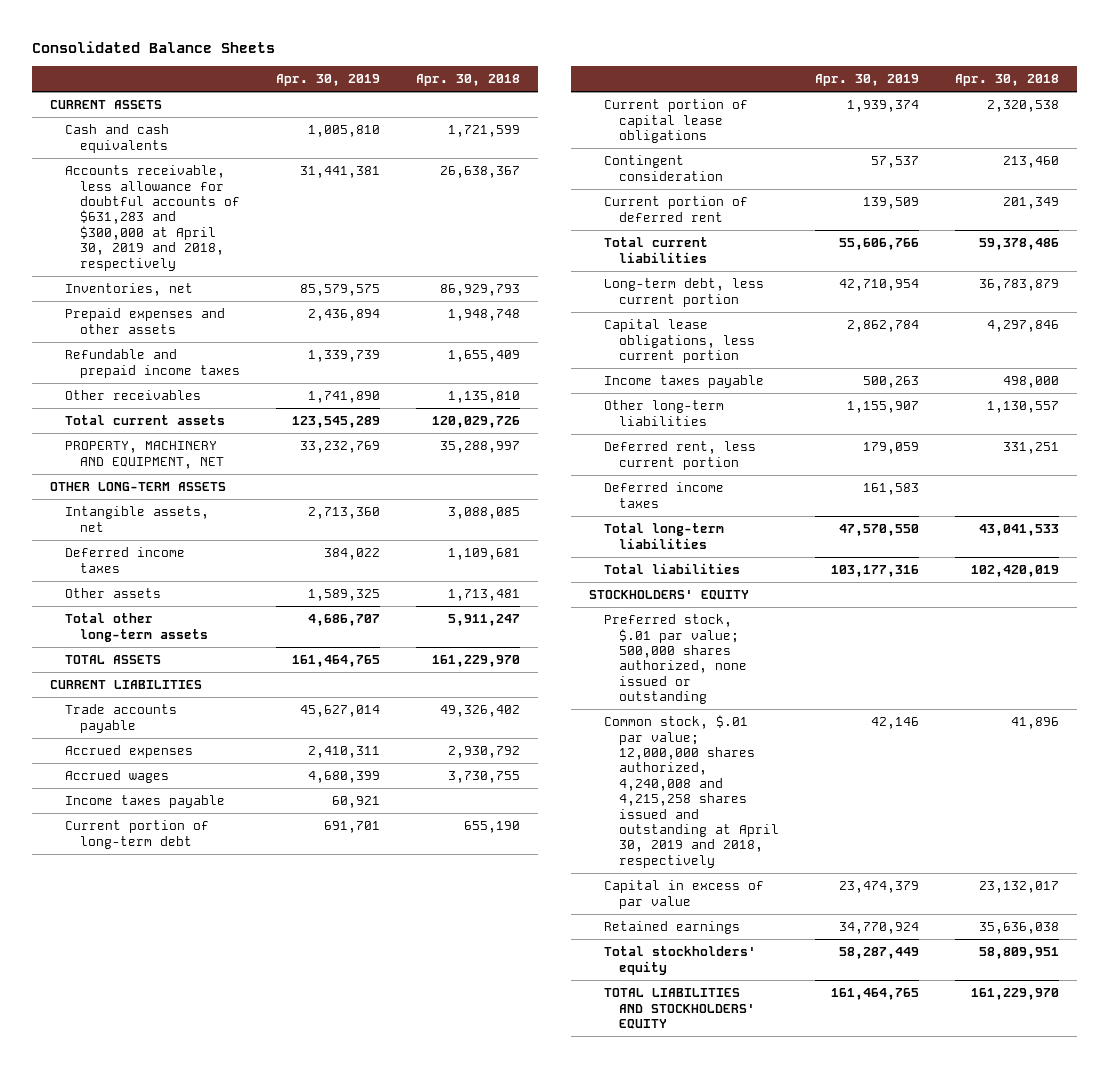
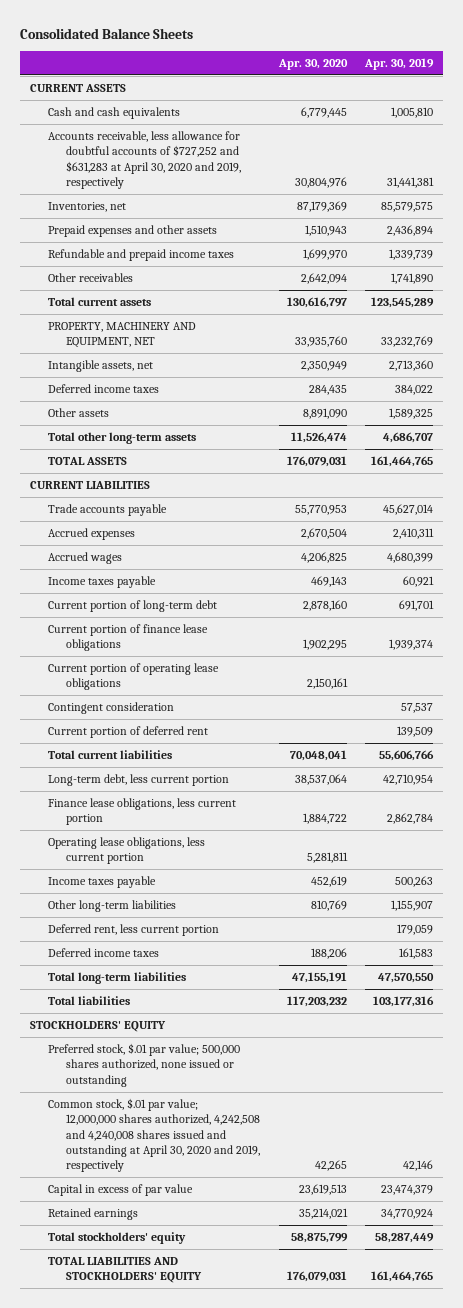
[416,74,521,87] Apr. 30, 2018 -> none
none -> [277,58,348,70] Apr. 30, 2020
[65,165,241,271] Accounts receivable, less allowance for doubtful accounts of $631,283 and $300,000 at April 30, 2019 and 2018, respectively -> [47,131,242,189] Accounts receivable, less allowance for doubtful accounts of $727,252 and $631,283 at April 30, 2020 and 2019, respectively
[50,482,227,492] OTHER LONG-TERM ASSETS -> none
[603,99,748,144] Current portion of capital lease obligations -> [47,624,208,652] Current portion of finance lease obligations
none -> [47,663,219,691] Current portion of operating lease obligations
[603,319,755,364] Capital lease obligations, less current portion -> [47,798,236,826] Finance lease obligations, less current portion
none -> [47,837,205,865] Operating lease obligations, less current portion
[603,715,779,868] Common stock, $.01 par value; 12,000,000 shares authorized, 4,240,008 and 4,215,258 shares issued and outstanding at April 30, 2019 and 2018, respectively -> [47,1098,261,1173] Common stock, $.01 par value; 12,000,000 shares authorized, 4,242,508 and 4,240,008 shares issued and outstanding at April 30, 2020 and 2019, respectively

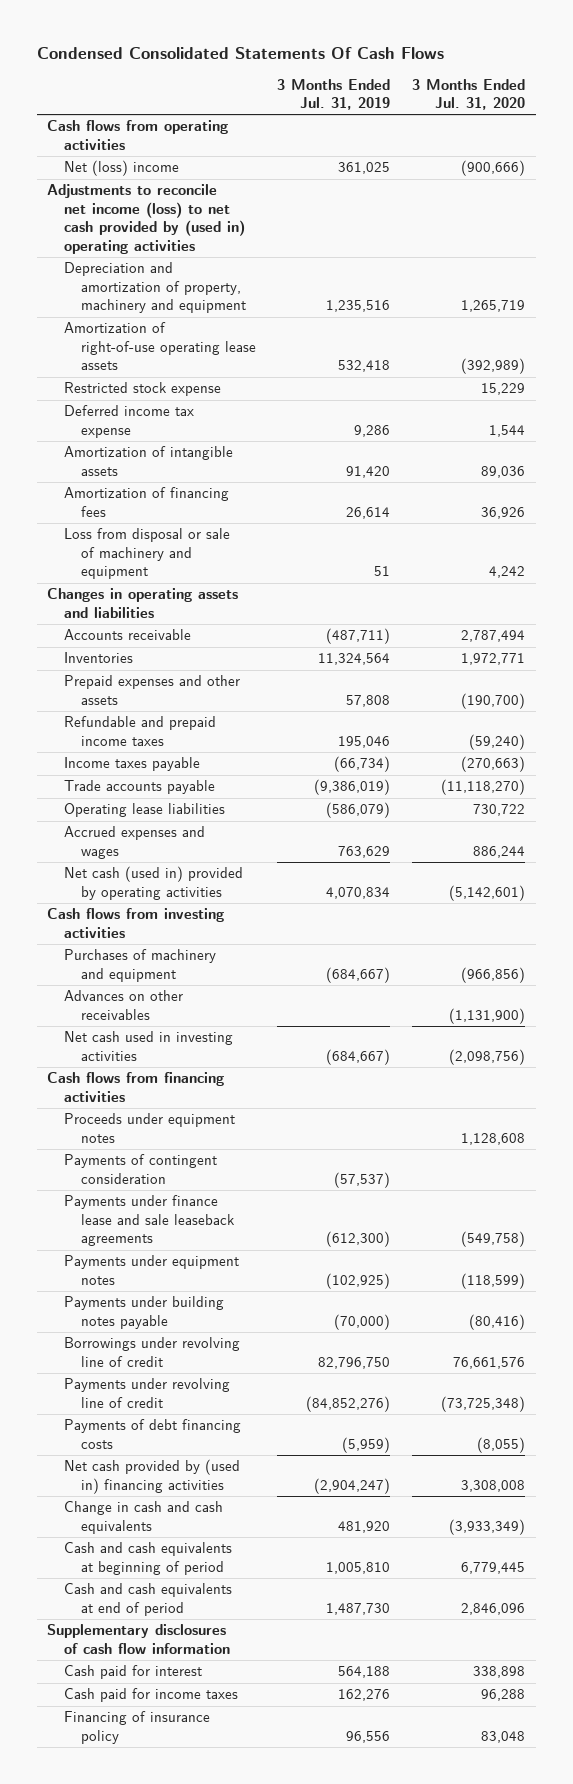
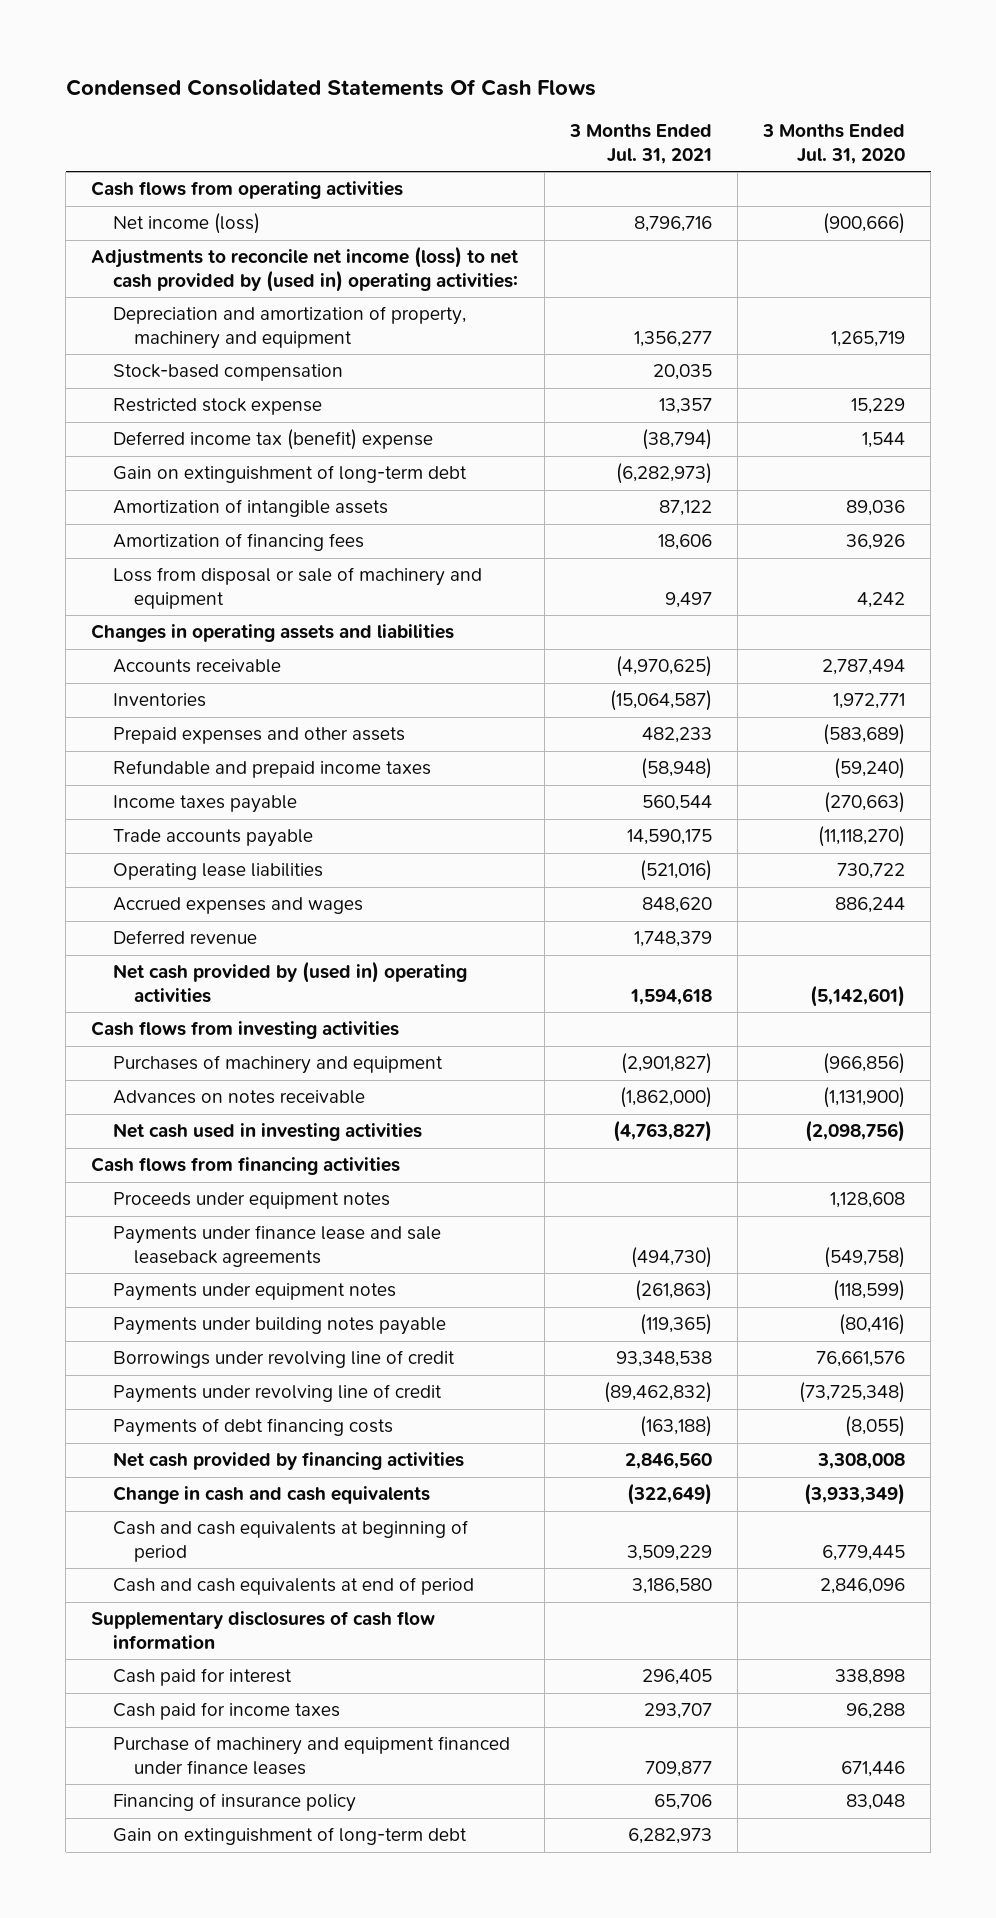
[277,78,391,111] 3 Months Ended Jul. 31, 2019 -> none
none -> [568,124,712,164] 3 Months Ended Jul. 31, 2021
[64,160,180,177] Net (loss) income -> [112,213,260,235] Net income (loss)
[47,184,246,254] Adjustments to reconcile net income (loss) to net cash provided by (used in) operating activities -> [91,246,519,292] Adjustments to reconcile net income (loss) to net cash provided by (used in) operating activities:
[64,322,256,371] Amortization of right-of-use operating lease assets -> none
none -> [112,364,343,382] Stock-based compensation
[64,405,195,438] Deferred income tax expense -> [112,429,433,451] Deferred income tax (benefit) expense
none -> [112,465,467,484] Gain on extinguishment of long-term debt
[461,692,526,709] (190,700) -> [823,724,906,746] (583,689)
none -> [112,930,257,945] Deferred revenue
[64,866,244,900] Net cash (used in) provided by operating activities -> [112,961,467,1003] Net cash provided by (used in) operating activities
[64,990,184,1020] Advances on other receivables -> [112,1090,365,1105] Advances on notes receivable
[64,1154,218,1184] Payments of contingent consideration -> none
[64,1459,241,1494] Net cash provided by (used in) financing activities -> [112,1452,464,1471] Net cash provided by financing activities
none -> [112,1736,510,1775] Purchase of machinery and equipment financed under finance leases
none -> [112,1827,467,1846] Gain on extinguishment of long-term debt

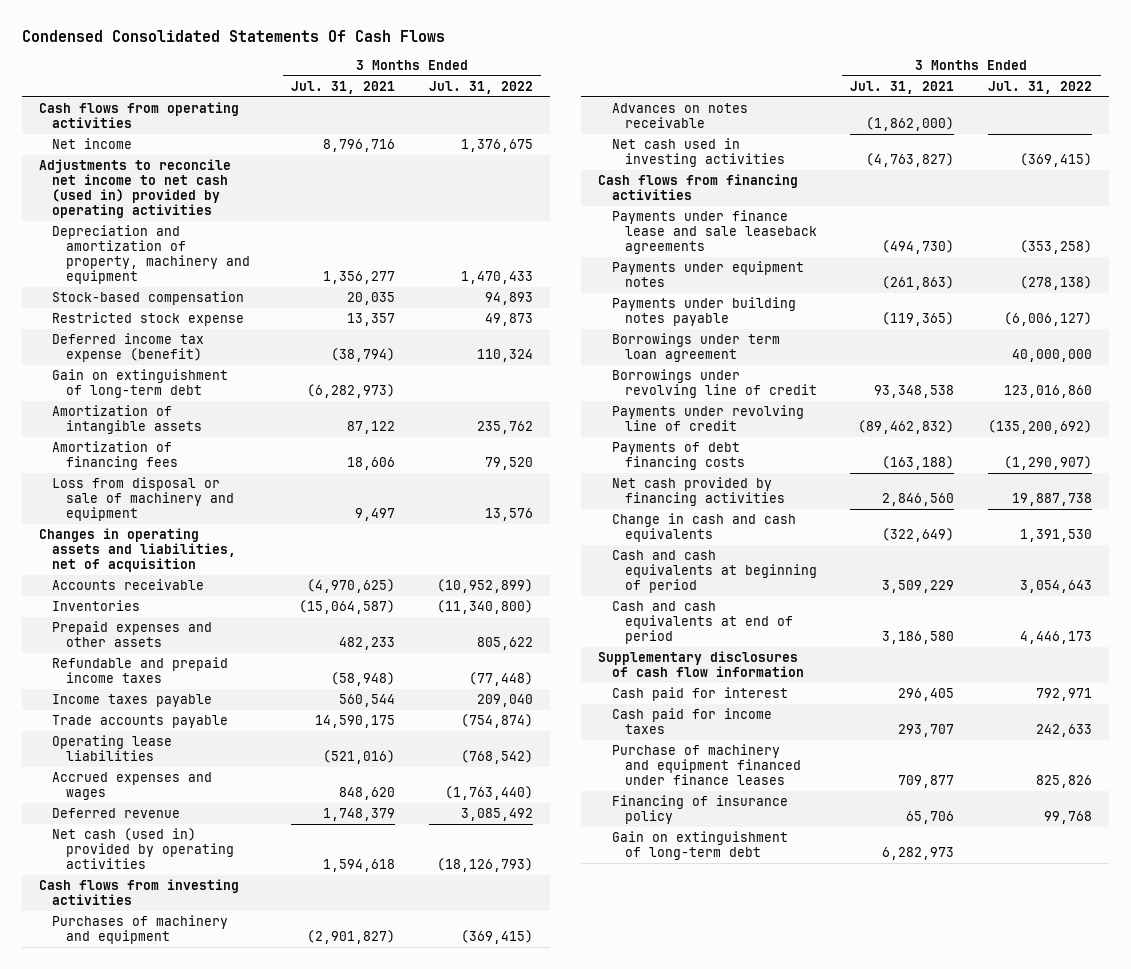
[762,124,906,164] 3 Months Ended Jul. 31, 2020 -> none
none -> [429,80,534,94] Jul. 31, 2022
[112,213,260,235] Net income (loss) -> [52,138,133,150] Net income
[91,246,519,292] Adjustments to reconcile net income (loss) to net cash provided by (used in) operating activities: -> [39,159,232,219] Adjustments to reconcile net income to net cash (used in) provided by operating activities
[112,429,433,451] Deferred income tax (benefit) expense -> [52,333,205,363] Deferred income tax expense (benefit)
[91,624,455,643] Changes in operating assets and liabilities -> [39,528,237,573] Changes in operating assets and liabilities, net of acquisition
[112,961,467,1003] Net cash provided by (used in) operating activities -> [52,828,234,870] Net cash (used in) provided by operating activities
[112,1192,390,1210] Proceeds under equipment notes -> none
none -> [611,333,780,363] Borrowings under term loan agreement

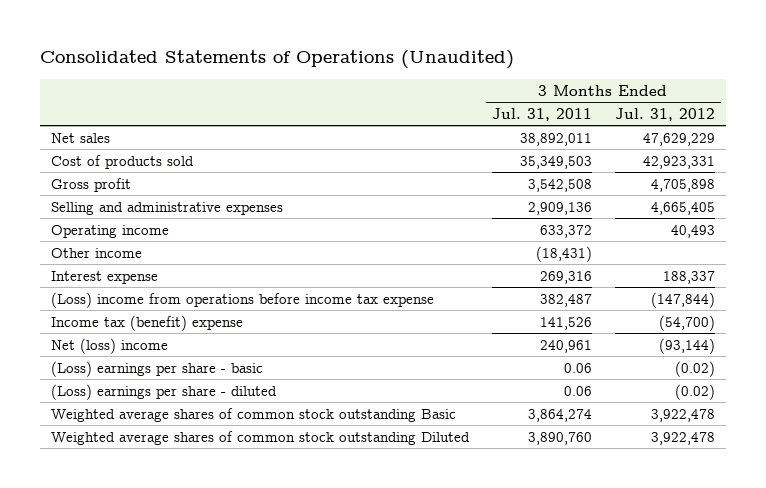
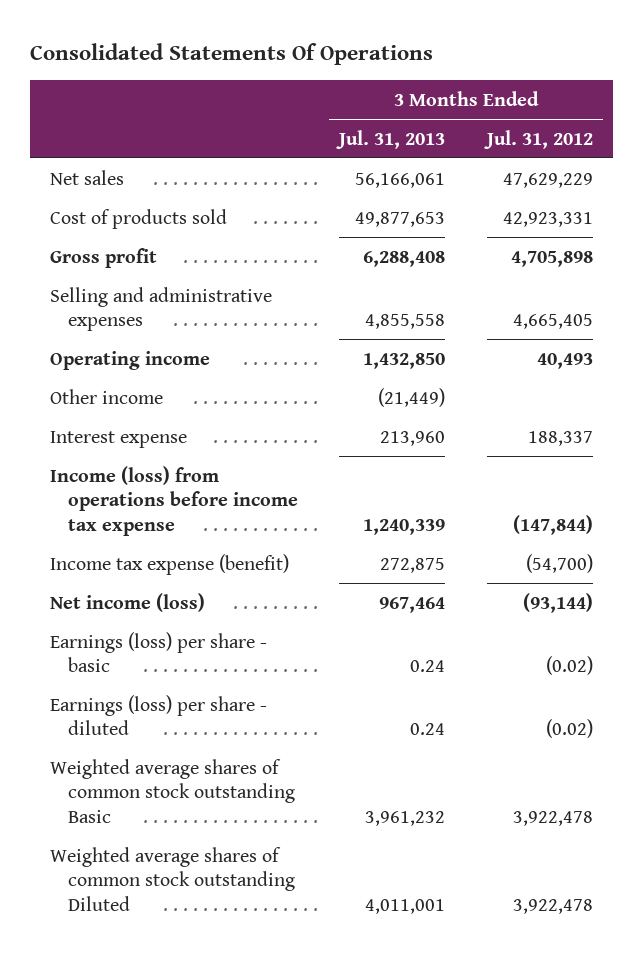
[39,50,514,70] Consolidated Statements of Operations (Unaudited) -> [29,43,433,66] Consolidated Statements Of Operations
[492,108,593,122] Jul. 31, 2011 -> none
none -> [336,129,446,149] Jul. 31, 2013
[51,291,435,308] (Loss) income from operations before income tax expense -> [50,465,298,536] Income (loss) from operations before income tax expense
[51,314,244,331] Income tax (benefit) expense -> [50,553,290,575] Income tax expense (benefit)
[51,337,169,354] Net (loss) income -> [50,592,206,612] Net income (loss)
[51,360,264,377] (Loss) earnings per share - basic -> [50,631,268,673] Earnings (loss) per share - basic
[51,383,278,400] (Loss) earnings per share - diluted -> [50,694,268,736] Earnings (loss) per share - diluted

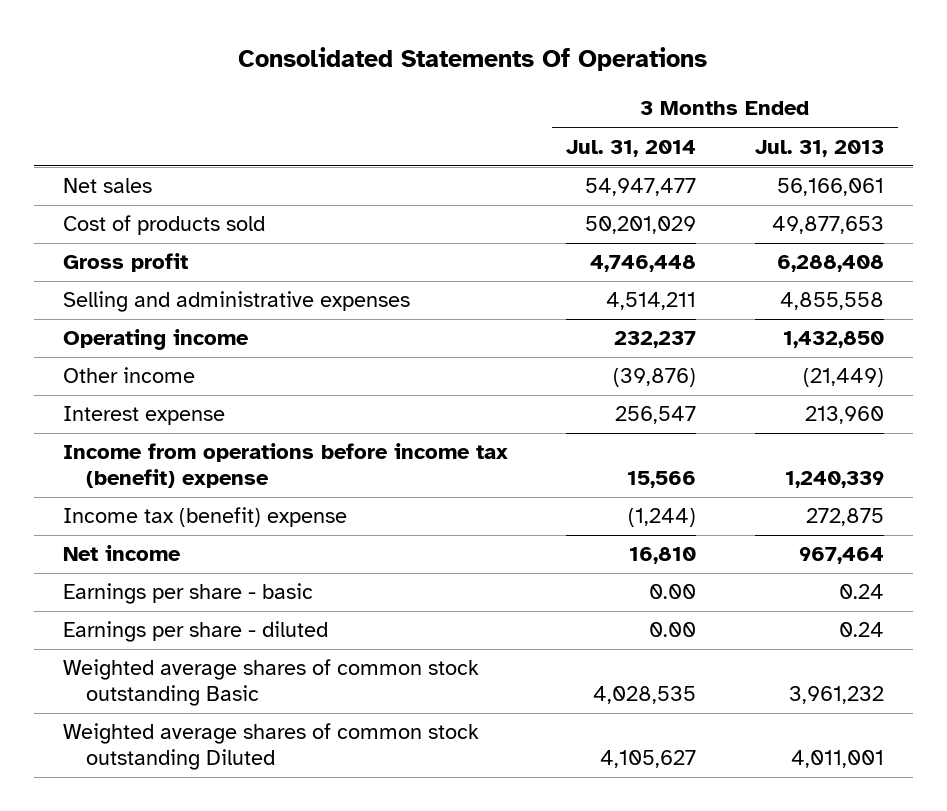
[483,129,593,149] Jul. 31, 2012 -> none
none -> [566,139,697,157] Jul. 31, 2014
[50,465,298,536] Income (loss) from operations before income tax expense -> [63,443,509,488] Income from operations before income tax (benefit) expense
[50,553,290,575] Income tax expense (benefit) -> [63,507,348,528] Income tax (benefit) expense
[50,592,206,612] Net income (loss) -> [63,545,182,562] Net income
[50,631,268,673] Earnings (loss) per share - basic -> [63,583,314,605] Earnings per share - basic
[50,694,268,736] Earnings (loss) per share - diluted -> [63,621,329,643] Earnings per share - diluted

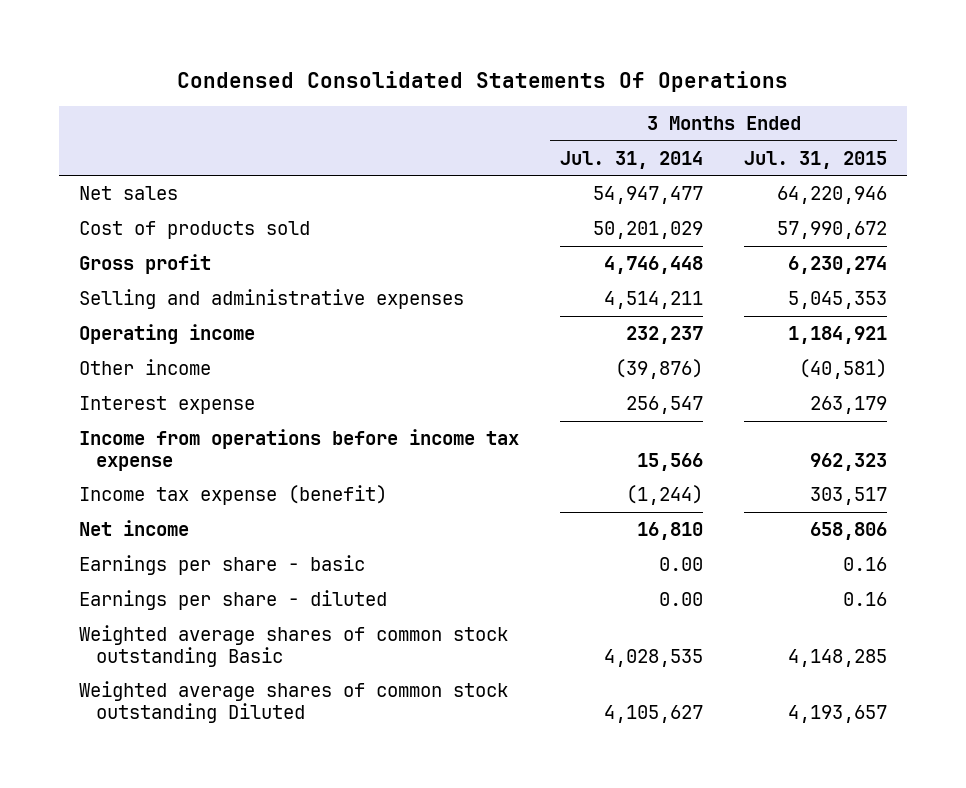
[238,47,708,72] Consolidated Statements Of Operations -> [177,70,789,92] Condensed Consolidated Statements Of Operations
[754,139,884,157] Jul. 31, 2013 -> none
none -> [743,150,887,169] Jul. 31, 2015
[63,443,509,488] Income from operations before income tax (benefit) expense -> [79,428,520,471] Income from operations before income tax expense
[63,507,348,528] Income tax (benefit) expense -> [79,484,388,505] Income tax expense (benefit)

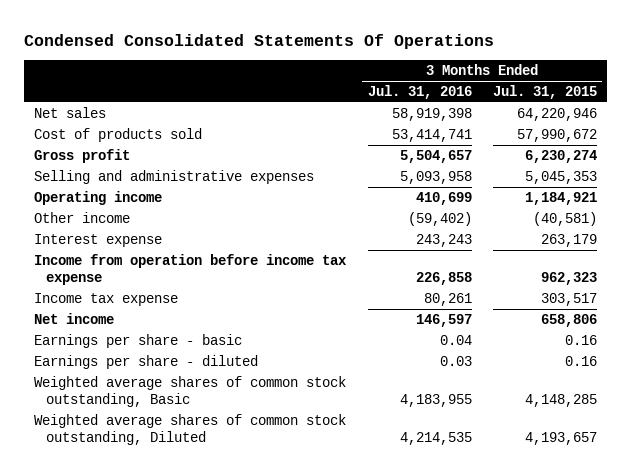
[560,150,704,169] Jul. 31, 2014 -> none
none -> [367,85,472,100] Jul. 31, 2016
[79,428,520,471] Income from operations before income tax expense -> [34,254,348,286] Income from operation before income tax expense
[79,484,388,505] Income tax expense (benefit) -> [34,293,179,307] Income tax expense
[79,624,509,667] Weighted average shares of common stock outstanding Basic -> [34,376,347,408] Weighted average shares of common stock outstanding, Basic
[79,680,509,723] Weighted average shares of common stock outstanding Diluted -> [34,414,347,446] Weighted average shares of common stock outstanding, Diluted

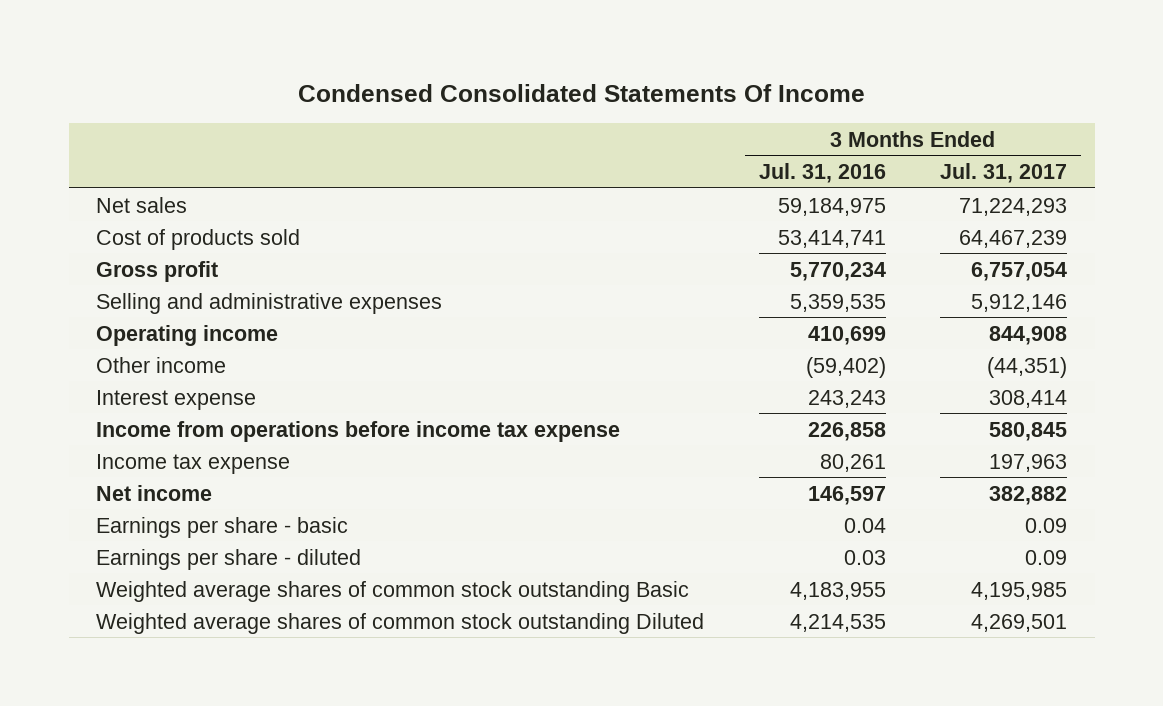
[23,34,494,50] Condensed Consolidated Statements Of Operations -> [297,83,865,102] Condensed Consolidated Statements Of Income
[492,85,597,100] Jul. 31, 2015 -> none
none -> [940,163,1068,184] Jul. 31, 2017
[391,108,472,122] 58,919,398 -> [777,197,886,216] 59,184,975
[399,150,472,164] 5,504,657 -> [789,261,886,281] 5,770,234
[399,171,472,185] 5,093,958 -> [789,293,886,312] 5,359,535
[34,254,348,286] Income from operation before income tax expense -> [95,420,620,442] Income from operations before income tax expense
[34,376,347,408] Weighted average shares of common stock outstanding, Basic -> [95,580,689,602] Weighted average shares of common stock outstanding Basic
[34,414,347,446] Weighted average shares of common stock outstanding, Diluted -> [95,612,704,634] Weighted average shares of common stock outstanding Diluted

